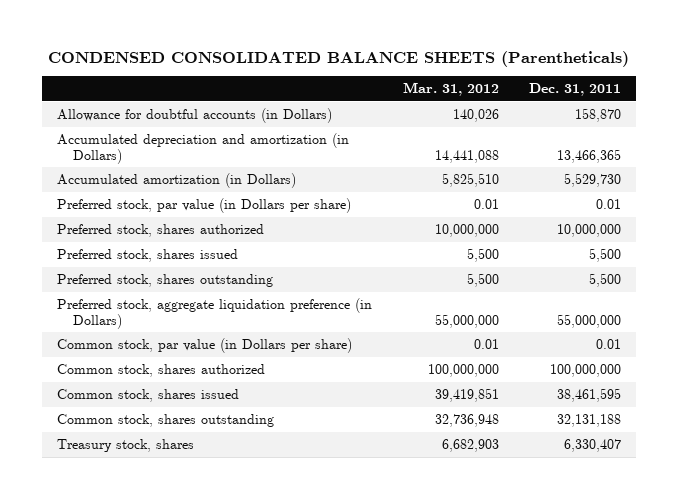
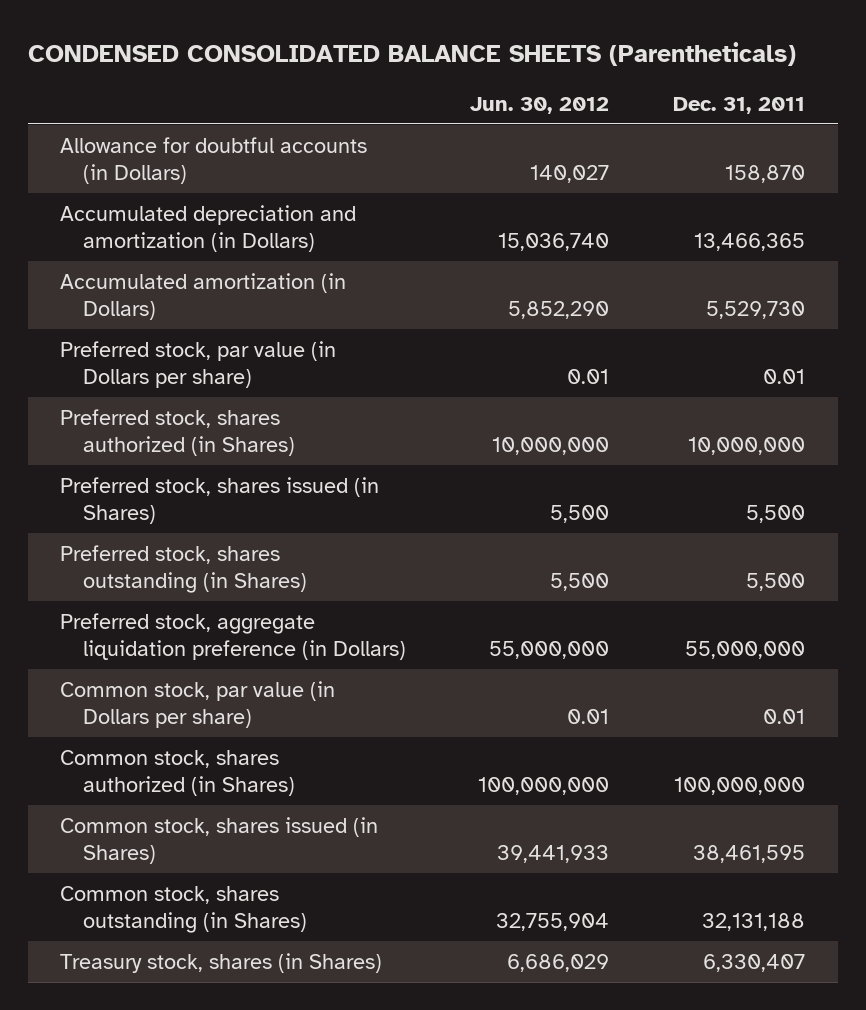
[402,81,499,96] Mar. 31, 2012 -> none
none -> [469,96,609,114] Jun. 30, 2012
[57,223,265,237] Preferred stock, shares authorized -> [60,408,295,456] Preferred stock, shares authorized (in Shares)
[57,248,239,262] Preferred stock, shares issued -> [60,476,380,524] Preferred stock, shares issued (in Shares)
[57,273,274,287] Preferred stock, shares outstanding -> [60,544,307,593] Preferred stock, shares outstanding (in Shares)
[57,363,266,377] Common stock, shares authorized -> [60,749,295,796] Common stock, shares authorized (in Shares)
[57,388,240,402] Common stock, shares issued -> [60,816,379,864] Common stock, shares issued (in Shares)
[57,413,275,427] Common stock, shares outstanding -> [60,885,307,933] Common stock, shares outstanding (in Shares)
[57,438,195,452] Treasury stock, shares -> [60,952,383,973] Treasury stock, shares (in Shares)

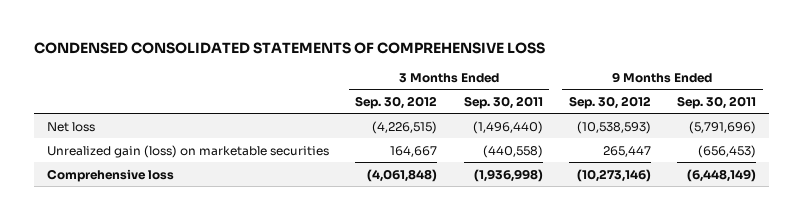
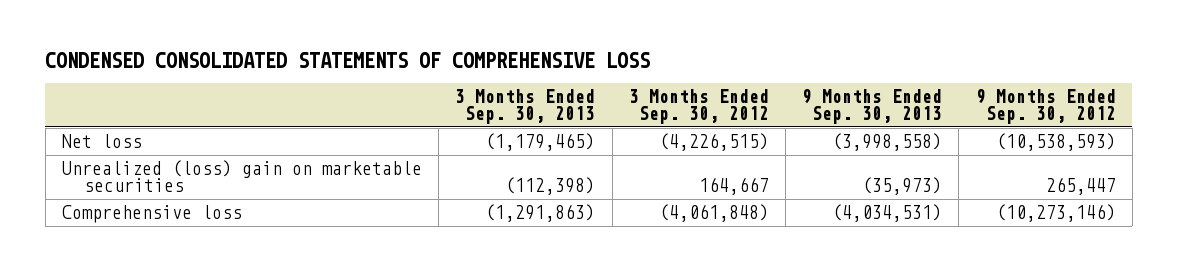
[463,95,543,109] Sep. 30, 2011 -> none
[677,95,757,109] Sep. 30, 2011 -> none
none -> [455,88,596,125] 3 Months Ended Sep. 30, 2013
none -> [802,88,943,125] 9 Months Ended Sep. 30, 2013
[47,144,330,158] Unrealized gain (loss) on marketable securities -> [61,160,422,193] Unrealized (loss) gain on marketable securities

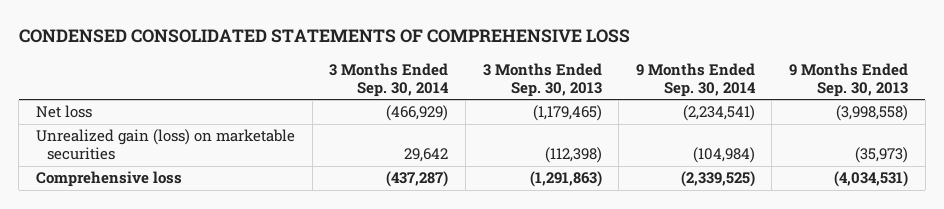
[628,88,769,125] 3 Months Ended Sep. 30, 2012 -> none
[975,88,1116,125] 9 Months Ended Sep. 30, 2012 -> none
none -> [329,62,450,97] 3 Months Ended Sep. 30, 2014
none -> [635,62,756,97] 9 Months Ended Sep. 30, 2014
[61,160,422,193] Unrealized (loss) gain on marketable securities -> [36,129,296,161] Unrealized gain (loss) on marketable securities

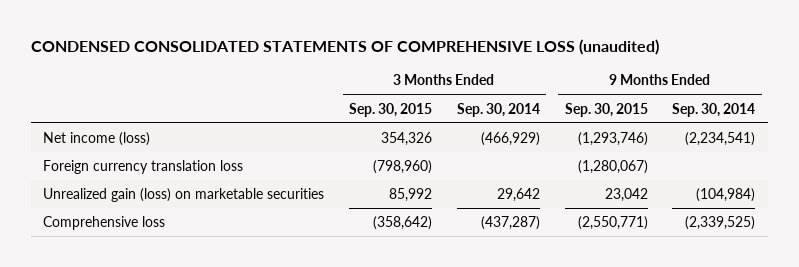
[18,29,630,44] CONDENSED CONSOLIDATED STATEMENTS OF COMPREHENSIVE LOSS -> [30,39,659,56] CONDENSED CONSOLIDATED STATEMENTS OF COMPREHENSIVE LOSS (unaudited)
[482,62,602,97] 3 Months Ended Sep. 30, 2013 -> none
[789,62,909,97] 9 Months Ended Sep. 30, 2013 -> none
none -> [348,102,432,117] Sep. 30, 2015
none -> [564,102,648,117] Sep. 30, 2015
[36,105,93,119] Net loss -> [43,132,151,147] Net income (loss)
none -> [43,160,244,175] Foreign currency translation loss

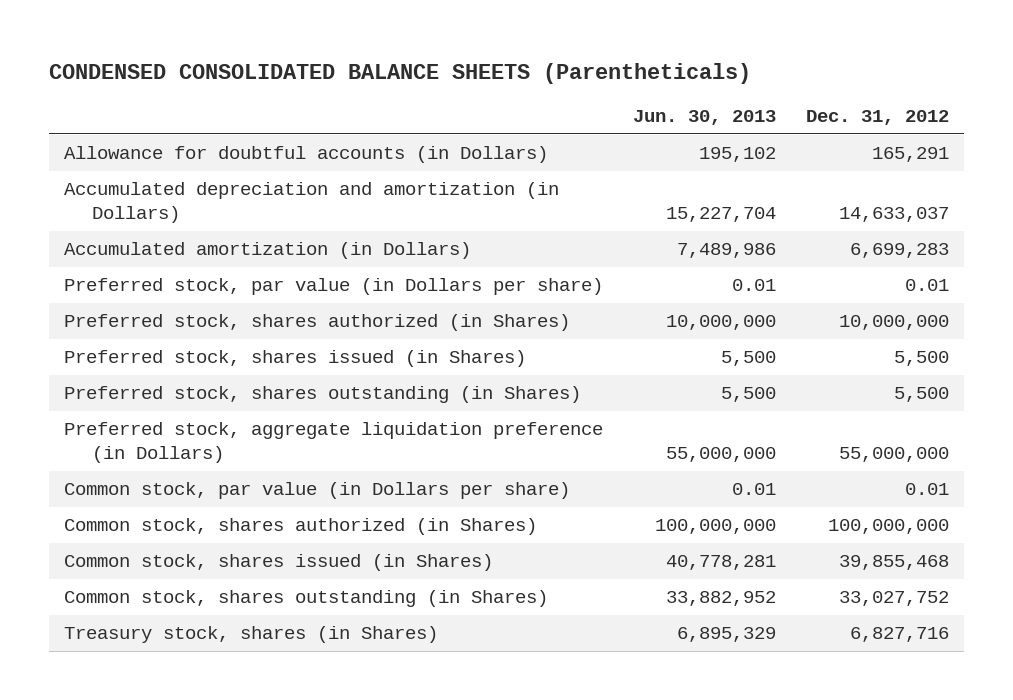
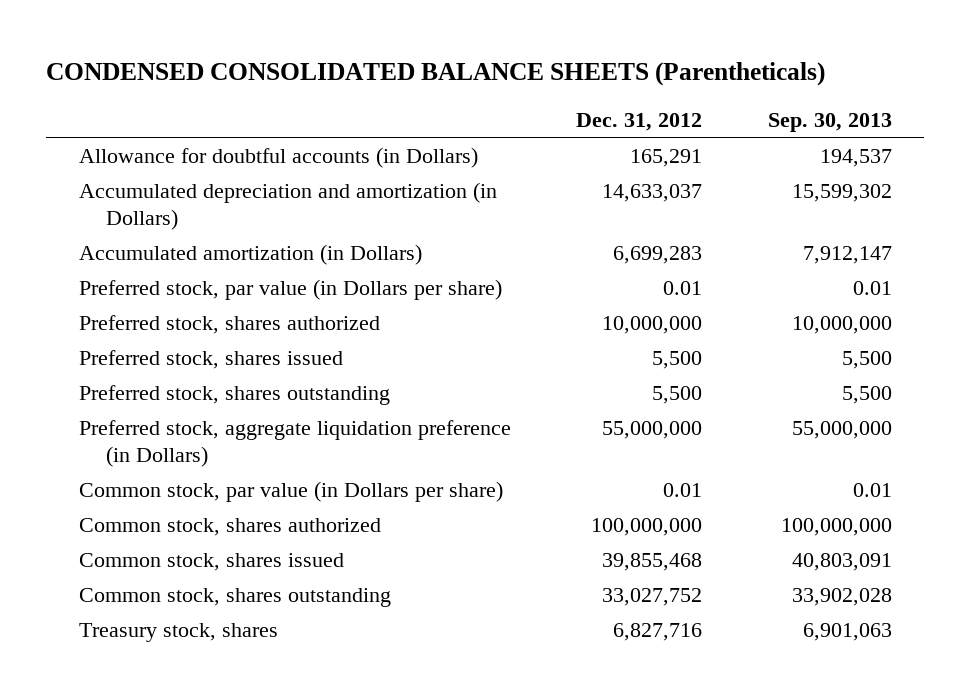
[633,109,777,125] Jun. 30, 2013 -> none
none -> [767,113,892,133] Sep. 30, 2013
[64,314,571,332] Preferred stock, shares authorized (in Shares) -> [79,314,381,334] Preferred stock, shares authorized
[64,350,527,368] Preferred stock, shares issued (in Shares) -> [79,349,344,369] Preferred stock, shares issued
[64,386,582,404] Preferred stock, shares outstanding (in Shares) -> [79,384,391,405] Preferred stock, shares outstanding
[64,518,538,536] Common stock, shares authorized (in Shares) -> [79,517,382,536] Common stock, shares authorized
[64,554,494,572] Common stock, shares issued (in Shares) -> [79,552,345,571] Common stock, shares issued
[64,590,549,608] Common stock, shares outstanding (in Shares) -> [79,587,392,607] Common stock, shares outstanding
[64,626,439,644] Treasury stock, shares (in Shares) -> [79,622,279,642] Treasury stock, shares

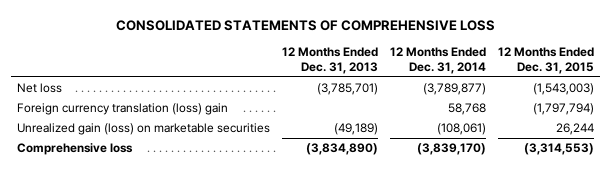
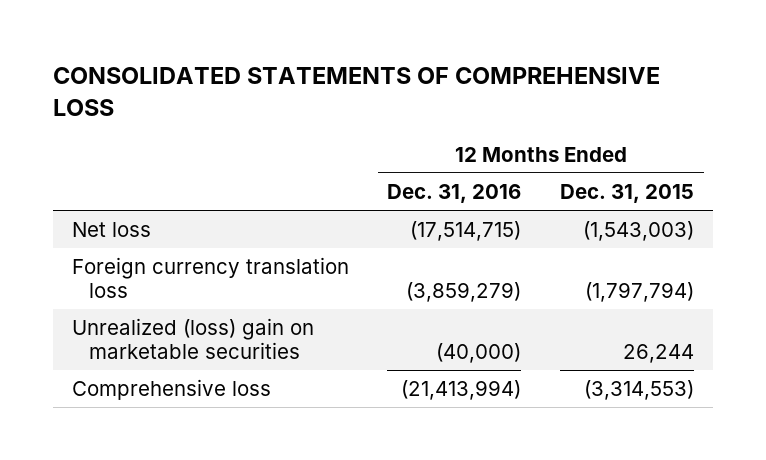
[282,47,379,74] 12 Months Ended Dec. 31, 2013 -> none
[390,47,487,74] 12 Months Ended Dec. 31, 2014 -> none
none -> [387,183,522,203] Dec. 31, 2016
[17,103,229,116] Foreign currency translation (loss) gain -> [71,256,349,299] Foreign currency translation loss
[17,123,271,136] Unrealized gain (loss) on marketable securities -> [71,317,314,360] Unrealized (loss) gain on marketable securities

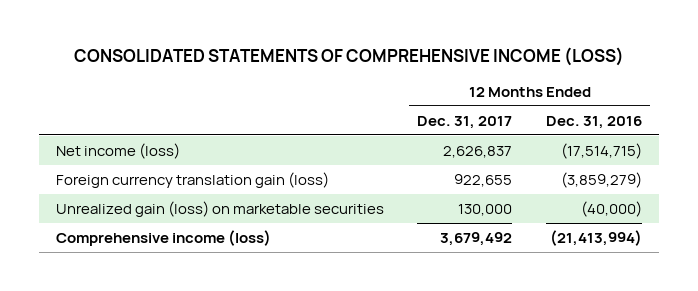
[52,67,660,116] CONSOLIDATED STATEMENTS OF COMPREHENSIVE LOSS -> [73,47,624,67] CONSOLIDATED STATEMENTS OF COMPREHENSIVE INCOME (LOSS)
[559,183,694,203] Dec. 31, 2015 -> none
none -> [417,115,513,129] Dec. 31, 2017
[71,221,151,237] Net loss -> [55,142,180,159] Net income (loss)
[71,256,349,299] Foreign currency translation loss -> [55,171,329,188] Foreign currency translation gain (loss)
[71,317,314,360] Unrealized (loss) gain on marketable securities -> [55,200,384,217] Unrealized gain (loss) on marketable securities
[71,378,271,400] Comprehensive loss -> [55,229,271,246] Comprehensive income (loss)

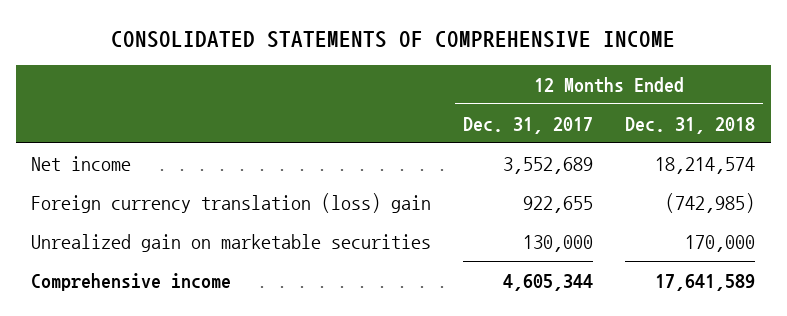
[73,47,624,67] CONSOLIDATED STATEMENTS OF COMPREHENSIVE INCOME (LOSS) -> [111,30,676,48] CONSOLIDATED STATEMENTS OF COMPREHENSIVE INCOME
[545,115,642,129] Dec. 31, 2016 -> none
none -> [625,116,756,134] Dec. 31, 2018
[55,142,180,159] Net income (loss) -> [31,155,132,171] Net income
[443,145,513,158] 2,626,837 -> [503,156,594,174] 3,552,689
[55,171,329,188] Foreign currency translation gain (loss) -> [31,192,432,213] Foreign currency translation (loss) gain
[55,200,384,217] Unrealized gain (loss) on marketable securities -> [31,233,432,252] Unrealized gain on marketable securities
[55,229,271,246] Comprehensive income (loss) -> [31,272,232,291] Comprehensive income
[440,231,513,246] 3,679,492 -> [503,273,594,291] 4,605,344

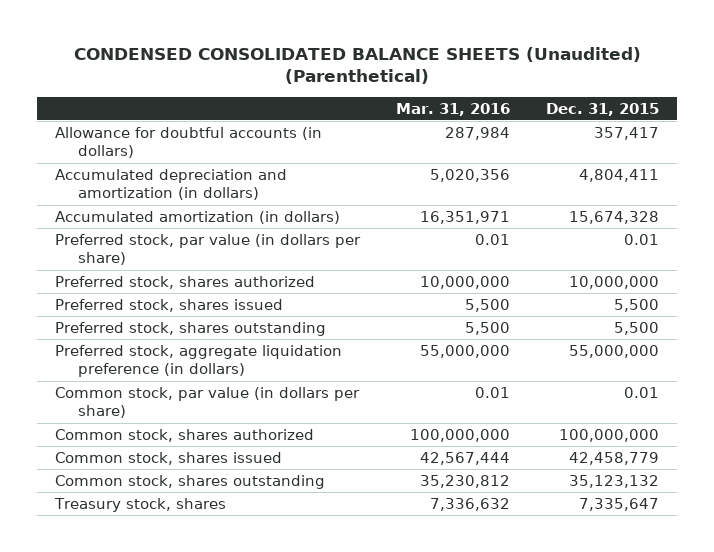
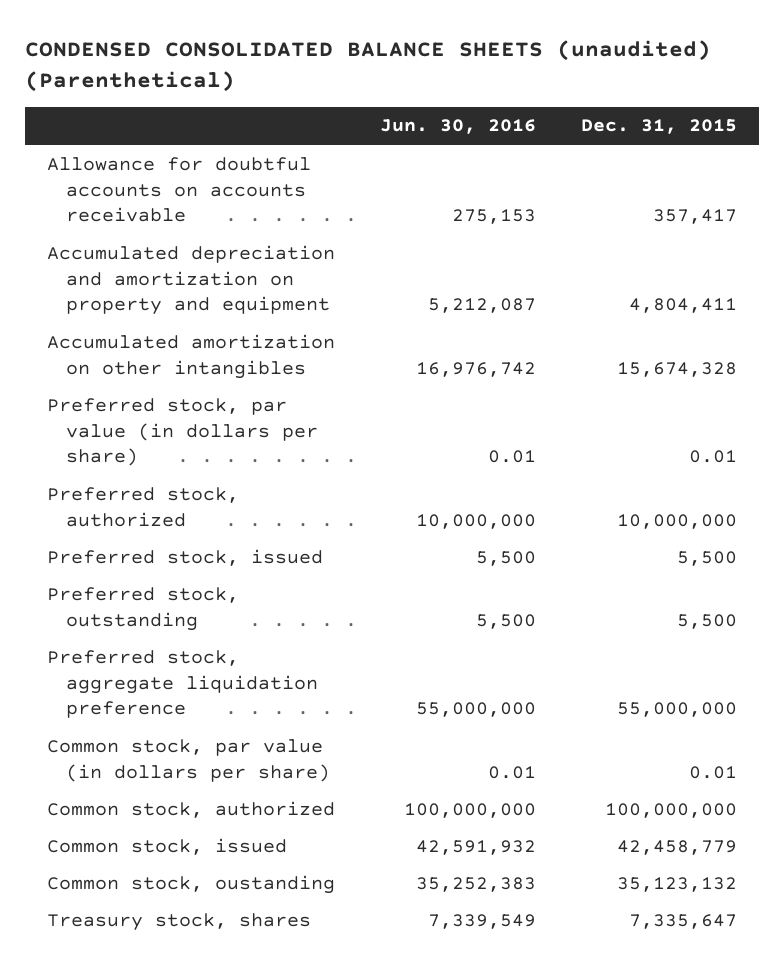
[74,46,642,85] CONDENSED CONSOLIDATED BALANCE SHEETS (Unaudited) (Parenthetical) -> [24,39,711,92] CONDENSED CONSOLIDATED BALANCE SHEETS (unaudited) (Parenthetical)
[396,102,511,116] Mar. 31, 2016 -> none
none -> [379,119,536,135] Jun. 30, 2016
[55,126,323,159] Allowance for doubtful accounts (in dollars) -> [46,156,311,223] Allowance for doubtful accounts on accounts receivable
[55,168,288,201] Accumulated depreciation and amortization (in dollars) -> [46,244,335,316] Accumulated depreciation and amortization on property and equipment
[55,210,341,224] Accumulated amortization (in dollars) -> [46,333,335,379] Accumulated amortization on other intangibles
[55,275,316,289] Preferred stock, shares authorized -> [46,486,239,527] Preferred stock, authorized
[55,298,284,312] Preferred stock, shares issued -> [46,548,323,566] Preferred stock, issued
[55,321,327,336] Preferred stock, shares outstanding -> [46,586,239,631] Preferred stock, outstanding
[55,344,343,378] Preferred stock, aggregate liquidation preference (in dollars) -> [46,649,319,719] Preferred stock, aggregate liquidation preference
[55,428,315,442] Common stock, shares authorized -> [46,800,335,818] Common stock, authorized
[55,451,283,465] Common stock, shares issued -> [46,837,287,855] Common stock, issued
[55,474,326,489] Common stock, shares outstanding -> [46,874,335,894] Common stock, oustanding

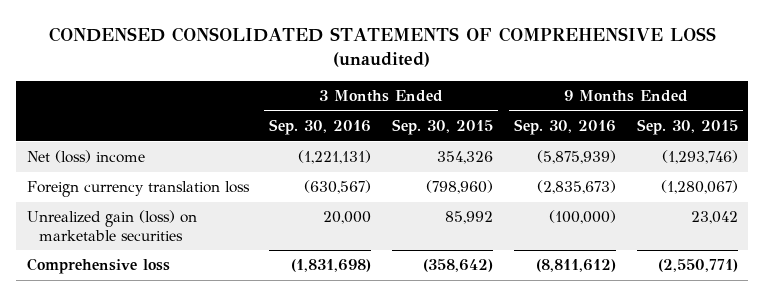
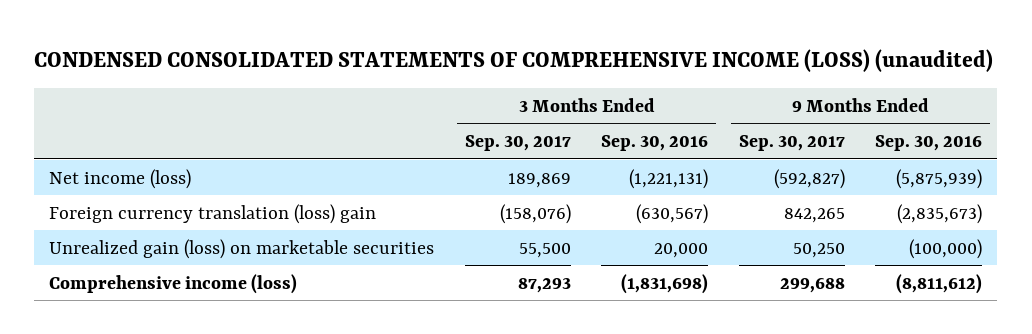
[49,26,717,67] CONDENSED CONSOLIDATED STATEMENTS OF COMPREHENSIVE LOSS (unaudited) -> [34,49,994,73] CONDENSED CONSOLIDATED STATEMENTS OF COMPREHENSIVE INCOME (LOSS) (unaudited)
[392,118,494,135] Sep. 30, 2015 -> none
[636,118,738,135] Sep. 30, 2015 -> none
none -> [464,135,571,152] Sep. 30, 2017
none -> [738,135,845,152] Sep. 30, 2017
[26,150,145,164] Net (loss) income -> [49,168,192,189] Net income (loss)
[26,181,250,198] Foreign currency translation loss -> [49,203,377,224] Foreign currency translation (loss) gain
[26,258,170,275] Comprehensive loss -> [49,273,298,294] Comprehensive income (loss)

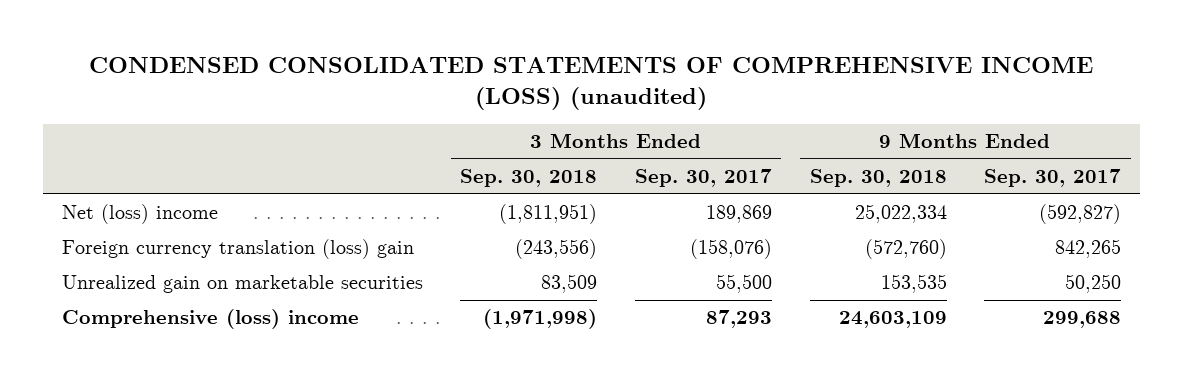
[601,135,709,152] Sep. 30, 2016 -> none
[875,135,983,152] Sep. 30, 2016 -> none
none -> [460,169,598,188] Sep. 30, 2018
none -> [809,169,947,188] Sep. 30, 2018
[49,168,192,189] Net income (loss) -> [61,204,218,225] Net (loss) income
[49,238,435,259] Unrealized gain (loss) on marketable securities -> [61,275,423,294] Unrealized gain on marketable securities
[49,273,298,294] Comprehensive income (loss) -> [61,309,359,330] Comprehensive (loss) income

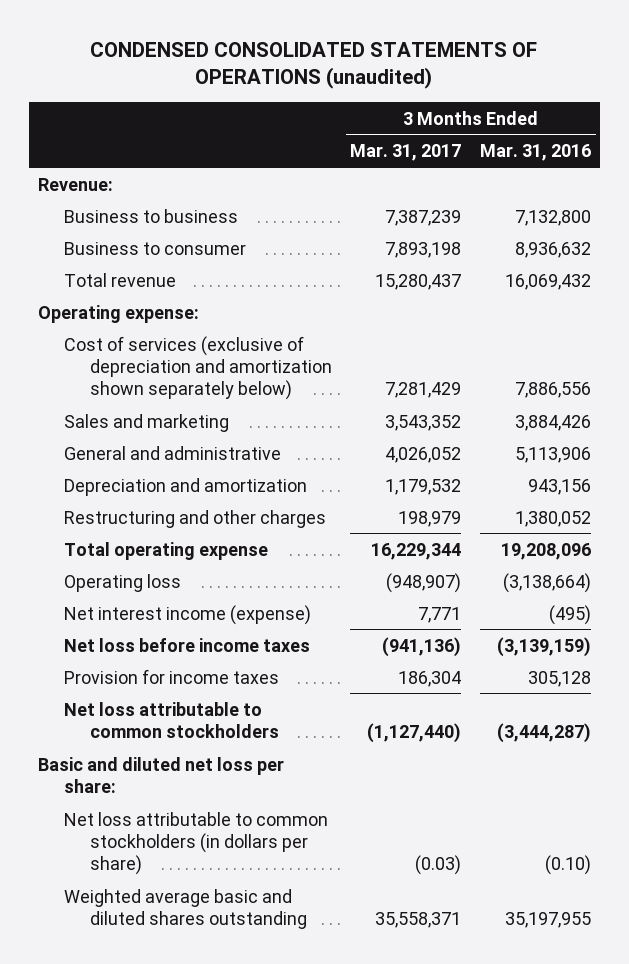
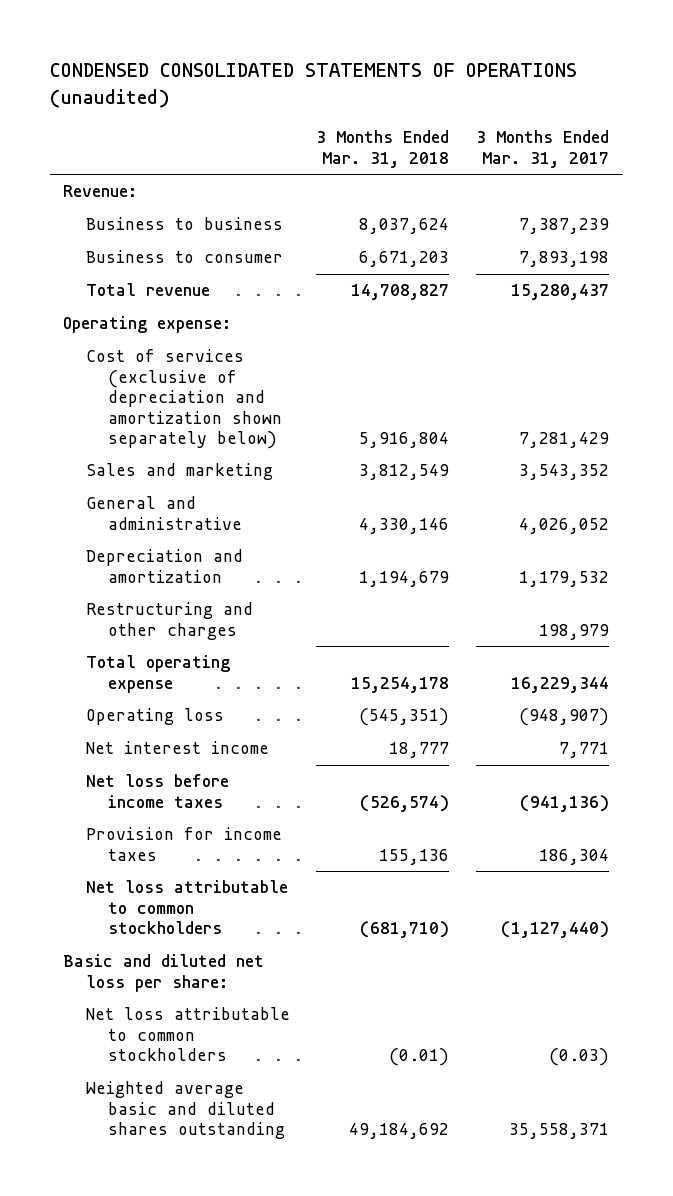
[479,144,591,162] Mar. 31, 2016 -> none
none -> [316,130,450,168] 3 Months Ended Mar. 31, 2018
[63,604,311,625] Net interest income (expense) -> [85,741,269,755] Net interest income
[63,811,328,875] Net loss attributable to common stockholders (in dollars per share) -> [85,1007,290,1062] Net loss attributable to common stockholders

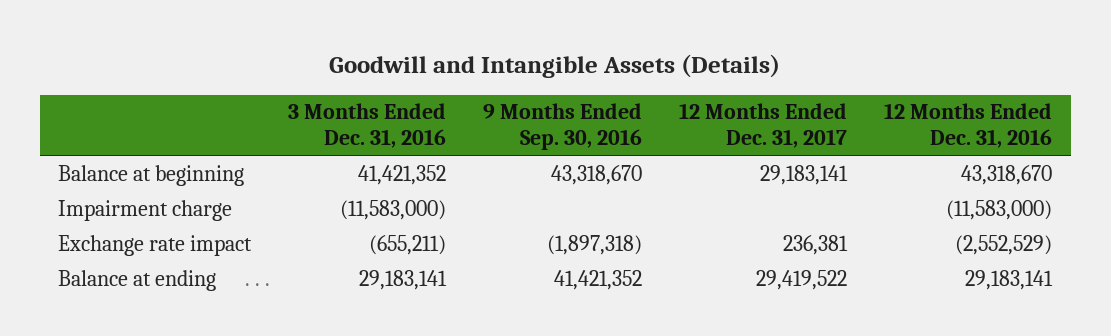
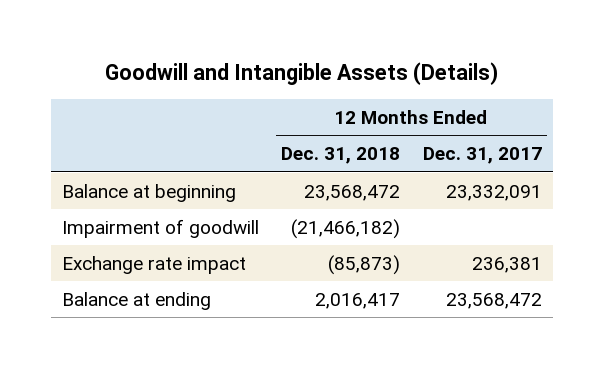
[288,103,447,149] 3 Months Ended Dec. 31, 2016 -> none
[483,103,643,151] 9 Months Ended Sep. 30, 2016 -> none
[884,103,1053,149] 12 Months Ended Dec. 31, 2016 -> none
none -> [281,147,401,165] Dec. 31, 2018
[760,164,849,185] 29,183,141 -> [445,184,542,201] 23,332,091
[58,199,233,221] Impairment charge -> [62,218,260,238] Impairment of goodwill
[756,269,848,290] 29,419,522 -> [445,292,542,309] 23,568,472

